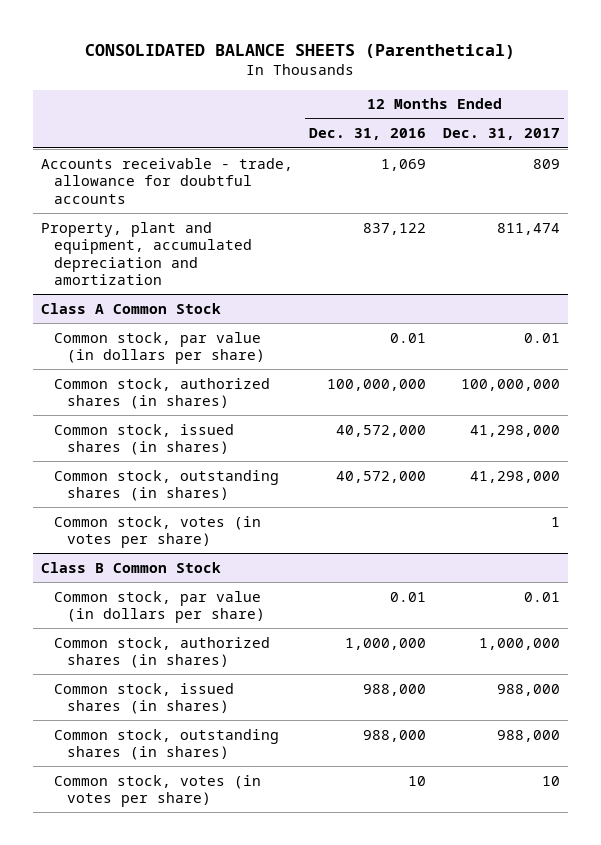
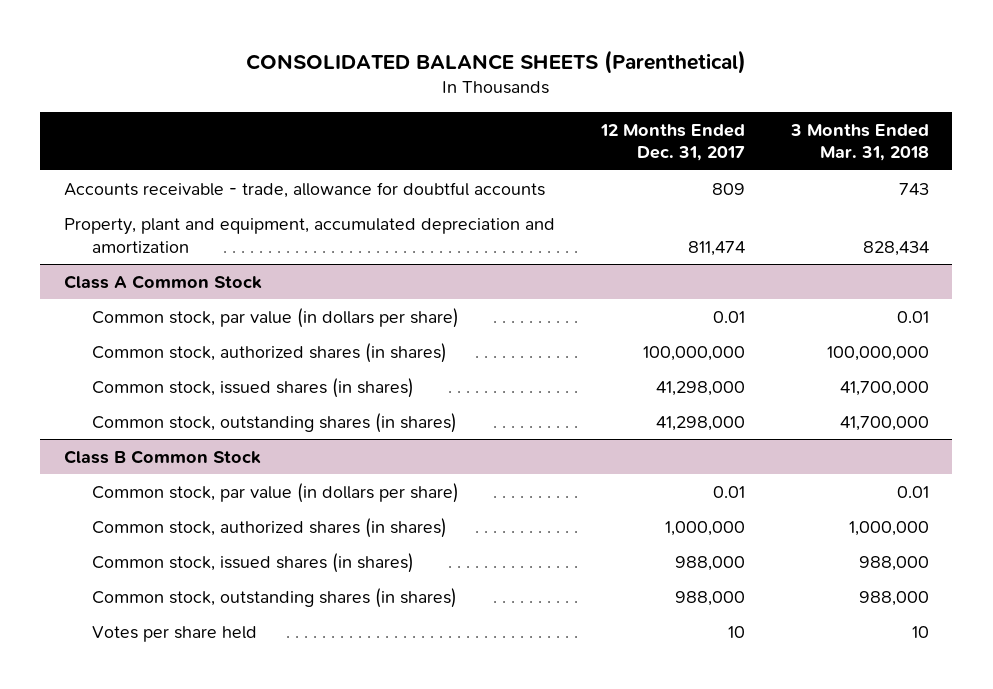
[309,128,427,141] Dec. 31, 2016 -> none
none -> [790,123,930,162] 3 Months Ended Mar. 31, 2018
[53,515,261,549] Common stock, votes (in votes per share) -> none
[53,774,261,808] Common stock, votes (in votes per share) -> [91,625,257,642] Votes per share held

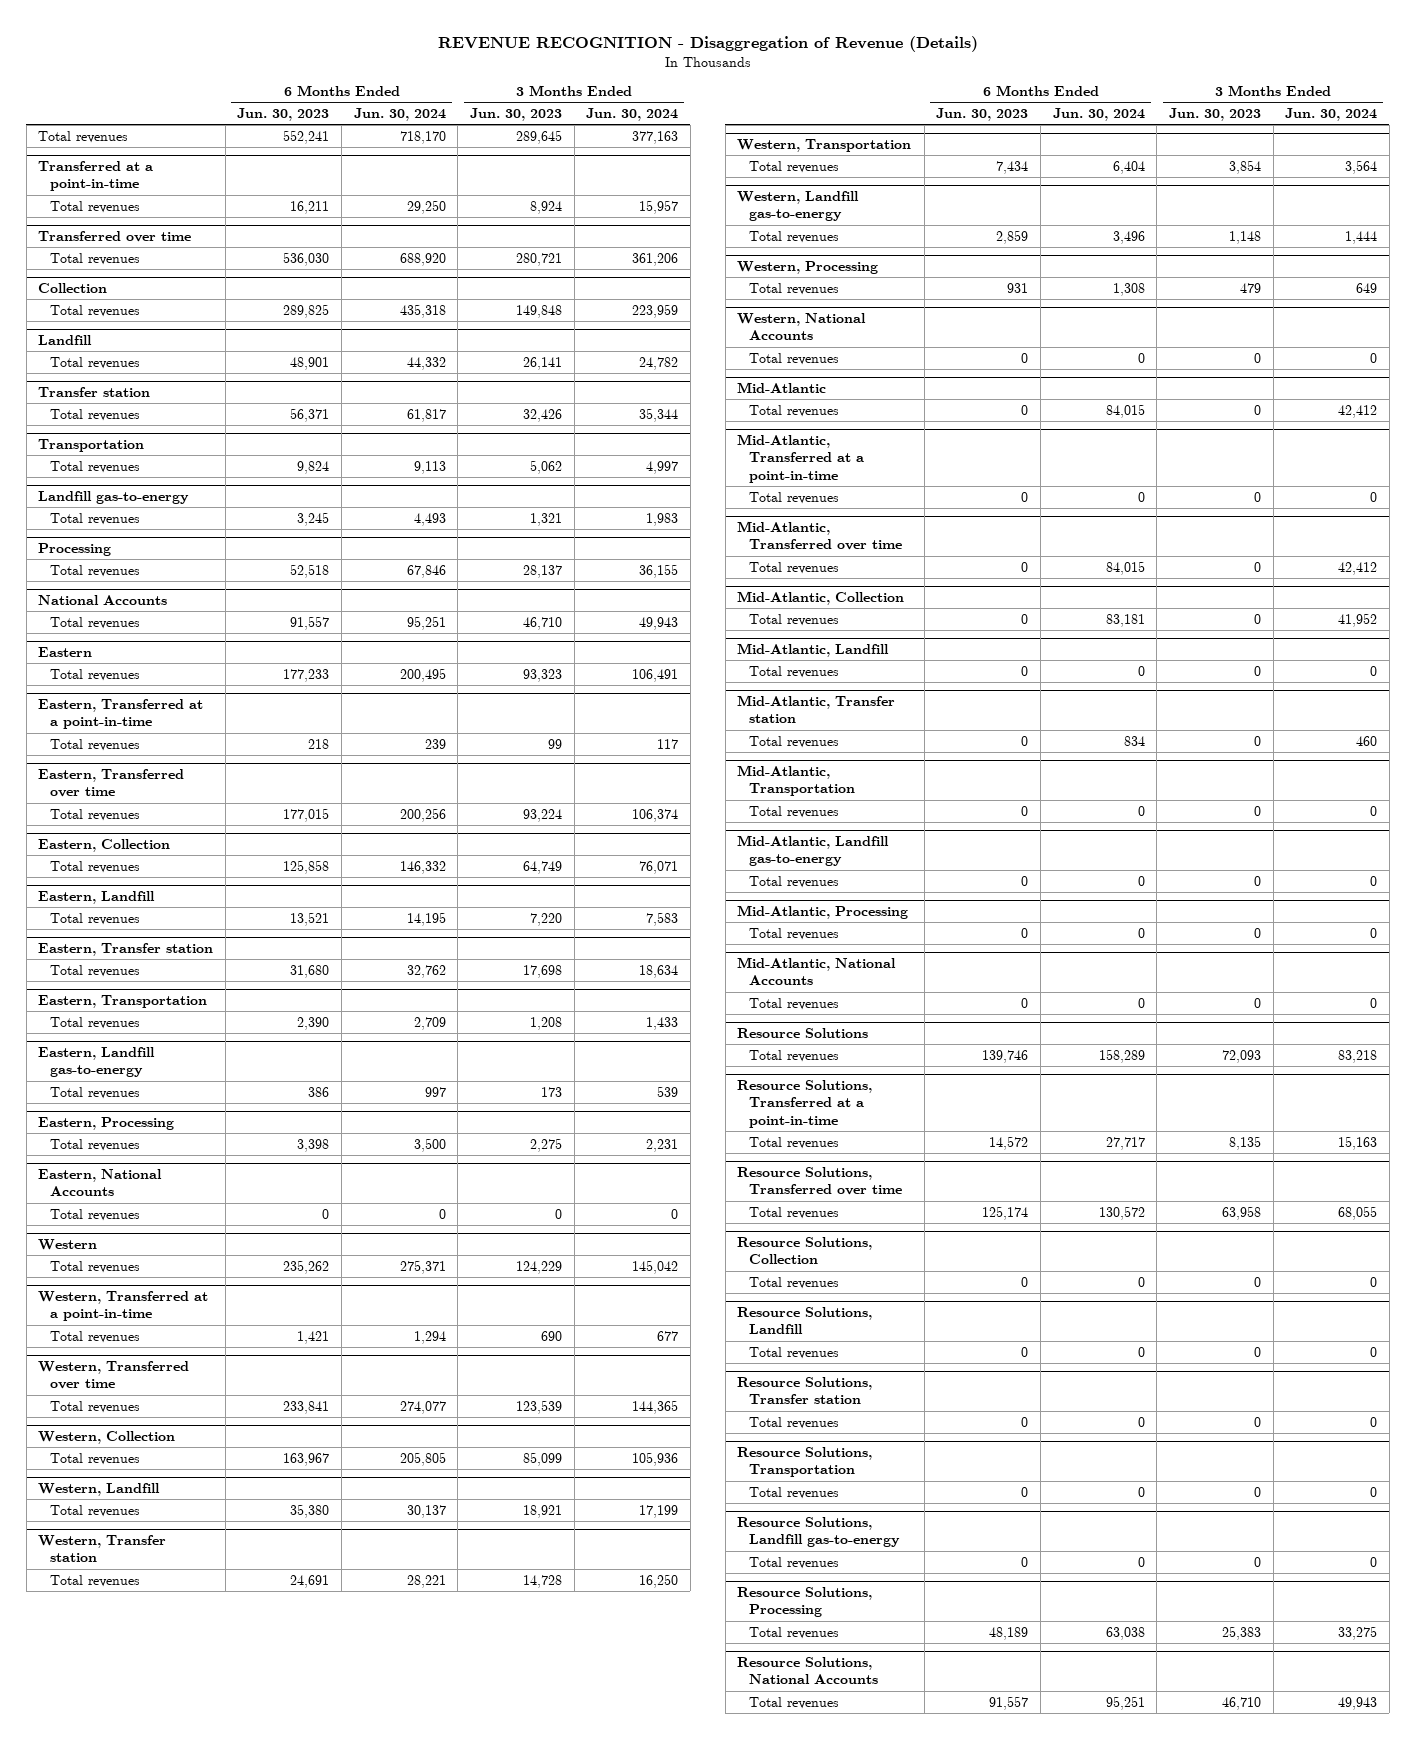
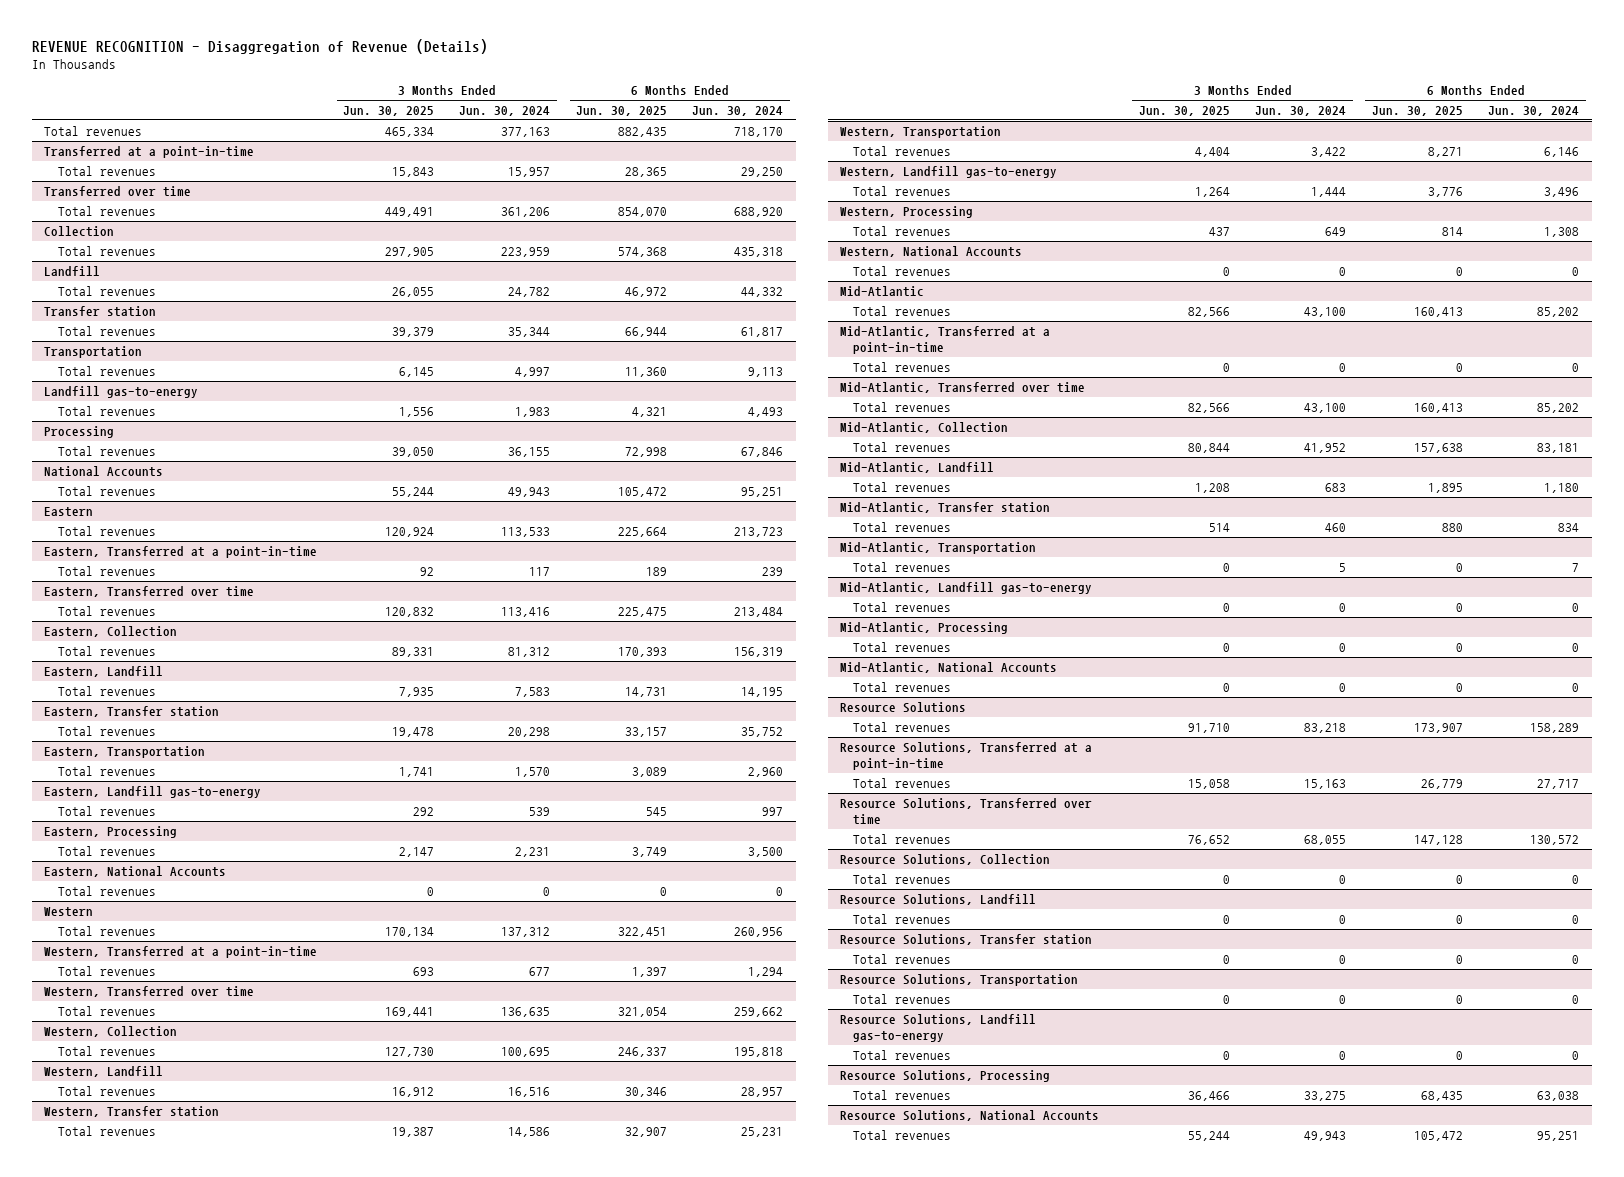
[237,108,330,122] Jun. 30, 2023 -> none
[469,108,562,122] Jun. 30, 2023 -> none
none -> [342,105,434,116] Jun. 30, 2025
none -> [575,105,667,116] Jun. 30, 2025
[399,667,446,682] 200,495 -> [734,526,784,537] 213,723
[632,668,679,682] 106,491 -> [501,526,551,537] 113,533
[399,807,446,822] 200,256 -> [734,606,784,617] 213,484
[632,808,679,822] 106,374 -> [501,606,551,617] 113,416
[399,860,446,874] 146,332 -> [734,646,784,657] 156,319
[639,860,679,874] 76,071 -> [508,646,551,657] 81,312
[406,964,446,978] 32,762 -> [741,726,784,737] 35,752
[639,964,679,978] 18,634 -> [508,726,551,737] 20,298
[413,1016,446,1030] 2,709 -> [748,766,784,777] 2,960
[646,1016,679,1030] 1,433 -> [515,766,551,777] 1,570
[399,1259,446,1274] 275,371 -> [734,926,784,937] 260,956
[632,1259,679,1274] 145,042 -> [501,926,551,937] 137,312
[399,1400,446,1414] 274,077 -> [734,1006,784,1017] 259,662
[632,1399,679,1414] 144,365 -> [501,1006,551,1017] 136,635
[399,1451,446,1466] 205,805 -> [734,1046,784,1057] 195,818
[632,1451,679,1466] 105,936 -> [501,1046,551,1057] 100,695
[406,1504,446,1518] 30,137 -> [741,1086,784,1097] 28,957
[639,1504,679,1518] 17,199 -> [508,1086,551,1097] 16,516
[406,1574,446,1588] 28,221 -> [741,1126,784,1137] 25,231
[639,1573,679,1588] 16,250 -> [508,1126,551,1137] 14,586
[1112,160,1145,174] 6,404 -> [1544,146,1580,157] 6,146
[1345,159,1378,174] 3,564 -> [1311,146,1347,157] 3,422
[1105,403,1145,418] 84,015 -> [1537,306,1580,317] 85,202
[1338,404,1378,418] 42,412 -> [1304,306,1347,317] 43,100
[1105,560,1145,575] 84,015 -> [1537,402,1580,413] 85,202
[1338,561,1378,575] 42,412 -> [1304,402,1347,413] 43,100
[1137,665,1145,676] 0 -> [1544,482,1580,493] 1,180
[1370,665,1378,676] 0 -> [1325,482,1347,492] 683
[1137,805,1145,816] 0 -> [1572,562,1580,572] 7
[1370,805,1378,816] 0 -> [1339,562,1347,572] 5

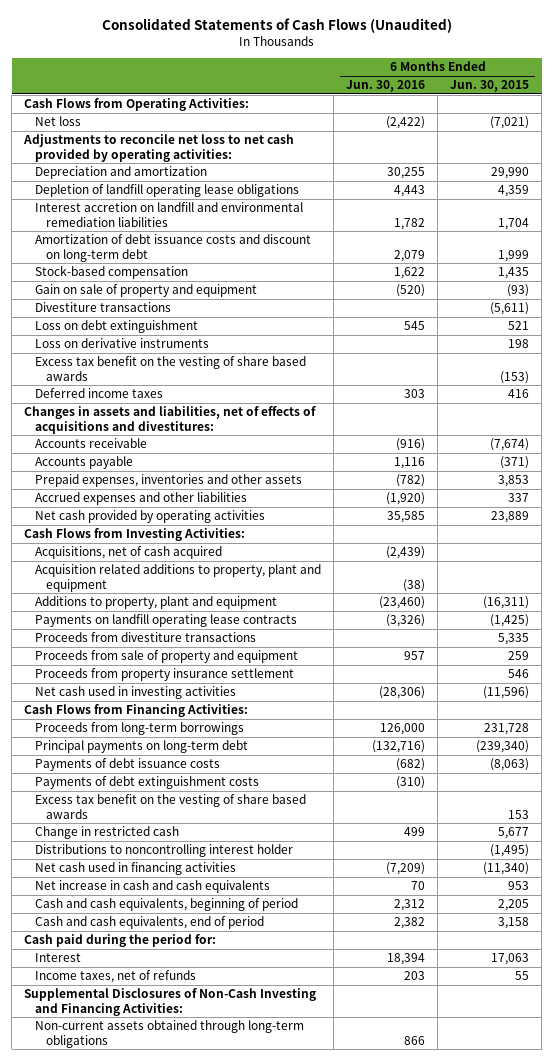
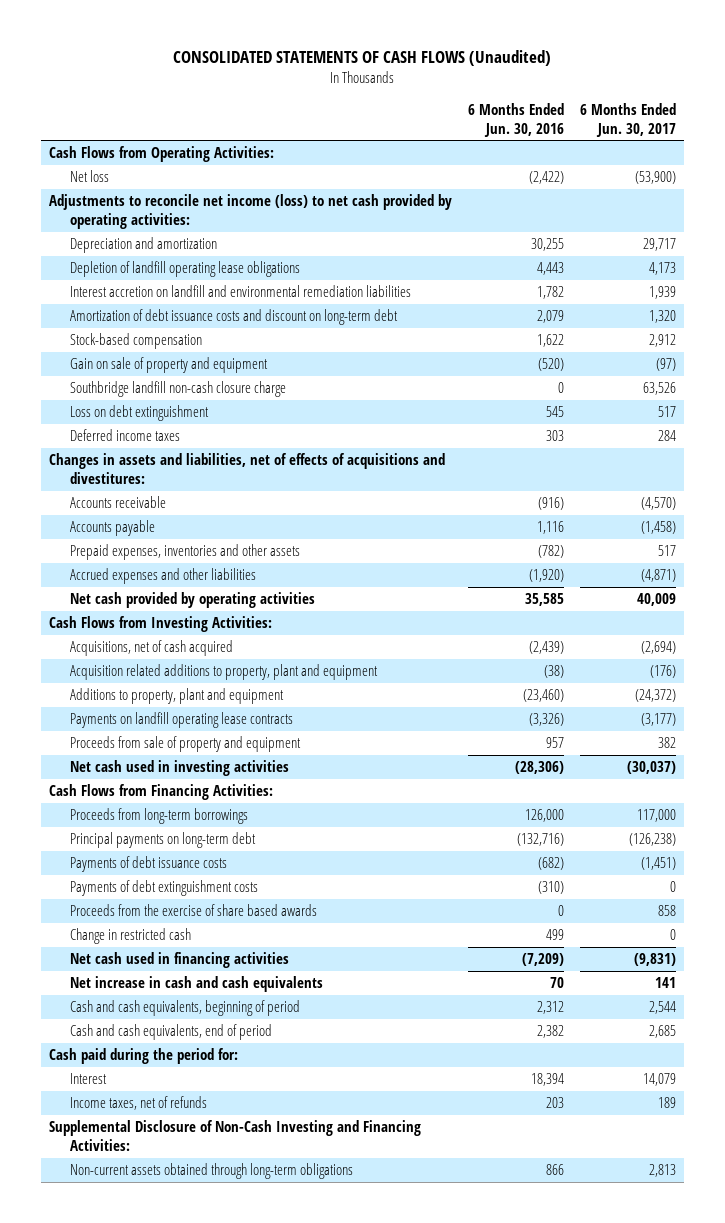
[101,18,452,34] Consolidated Statements of Cash Flows (Unaudited) -> [173,50,552,67] CONSOLIDATED STATEMENTS OF CASH FLOWS (Unaudited)
[450,80,530,93] Jun. 30, 2015 -> none
none -> [579,102,676,137] 6 Months Ended Jun. 30, 2017
[23,134,295,162] Adjustments to reconcile net loss to net cash provided by operating activities: -> [48,194,452,230] Adjustments to reconcile net income (loss) to net cash provided by operating activities:
[34,302,171,313] Divestiture transactions -> none
none -> [69,381,286,398] Southbridge landfill non-cash closure charge
[34,338,209,349] Loss on derivative instruments -> none
[34,356,306,381] Excess tax benefit on the vesting of share based awards -> none
[34,632,256,643] Proceeds from divestiture transactions -> none
[34,668,294,682] Proceeds from property insurance settlement -> none
[34,794,306,819] Excess tax benefit on the vesting of share based awards -> none
none -> [69,904,317,917] Proceeds from the exercise of share based awards
[34,844,293,858] Distributions to noncontrolling interest holder -> none
[24,988,317,1016] Supplemental Disclosures of Non-Cash Investing and Financing Activities: -> [48,1120,421,1152] Supplemental Disclosure of Non-Cash Investing and Financing Activities:

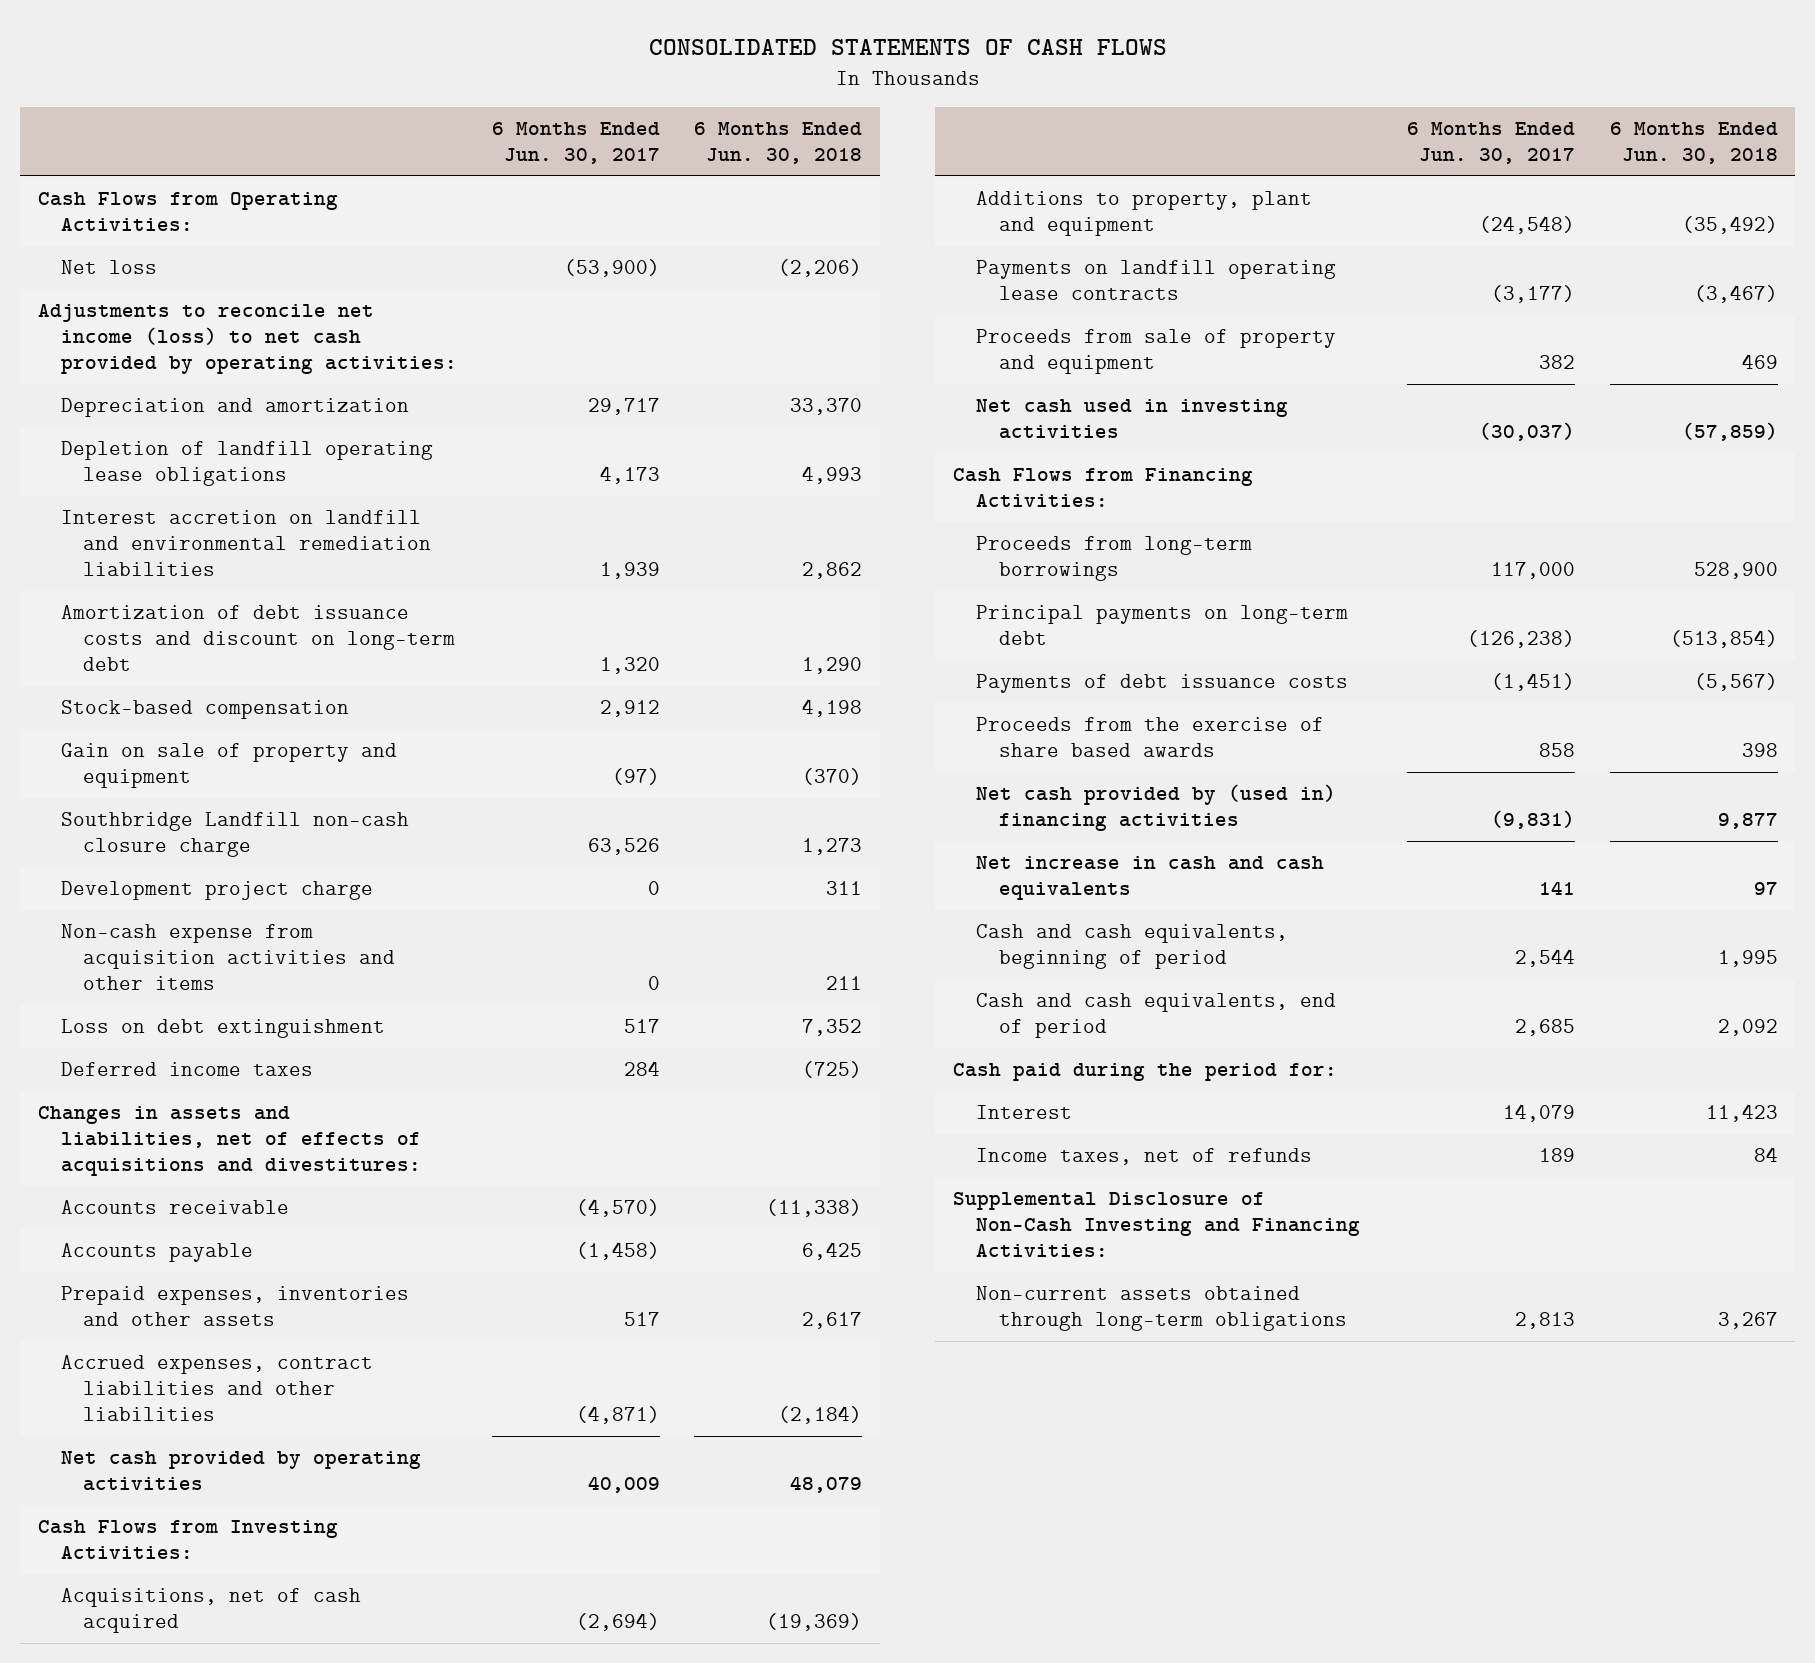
[173,50,552,67] CONSOLIDATED STATEMENTS OF CASH FLOWS (Unaudited) -> [648,38,1167,55] CONSOLIDATED STATEMENTS OF CASH FLOWS
[467,102,564,137] 6 Months Ended Jun. 30, 2016 -> none
none -> [694,121,863,164] 6 Months Ended Jun. 30, 2018
[69,381,286,398] Southbridge landfill non-cash closure charge -> [60,812,409,858] Southbridge Landfill non-cash closure charge
none -> [60,881,373,901] Development project charge
none -> [60,924,396,990] Non-cash expense from acquisition activities and other items
[69,568,256,585] Accrued expenses and other liabilities -> [60,1355,373,1421] Accrued expenses, contract liabilities and other liabilities
[69,664,378,681] Acquisition related additions to property, plant and equipment -> none
[634,689,676,703] (24,372) -> [1478,216,1575,235] (24,548)
[69,880,258,897] Payments of debt extinguishment costs -> none
[69,928,191,945] Change in restricted cash -> none
[69,952,289,969] Net cash used in financing activities -> [975,784,1336,832] Net cash provided by (used in) financing activities

